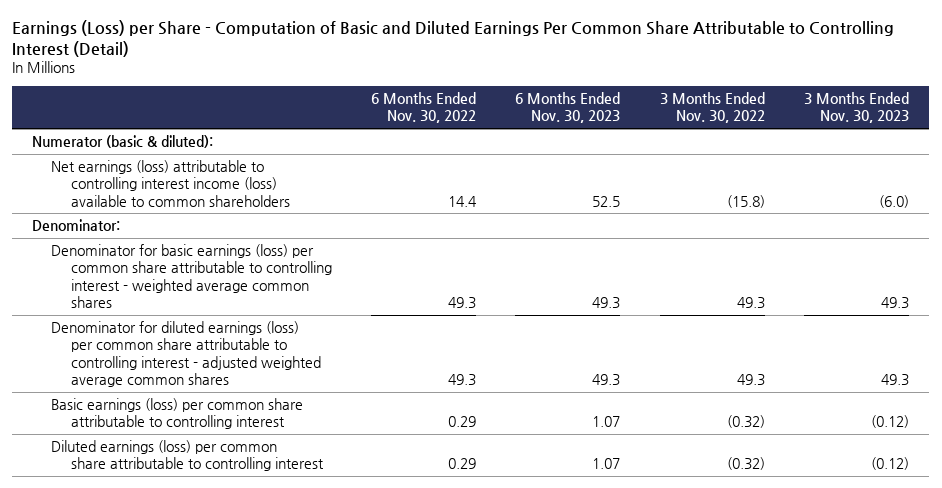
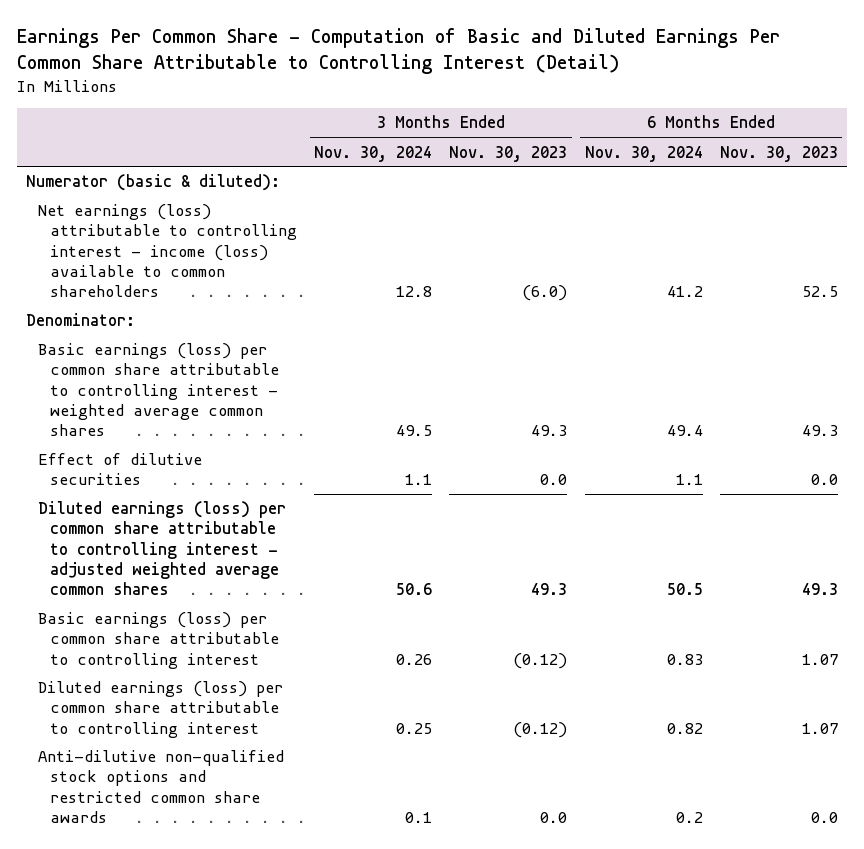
[12,20,895,58] Earnings (Loss) per Share - Computation of Basic and Diluted Earnings Per Common Share Attributable to Controlling Interest (Detail) -> [17,28,781,75] Earnings Per Common Share - Computation of Basic and Diluted Earnings Per Common Share Attributable to Controlling Interest (Detail)
[371,92,477,124] 6 Months Ended Nov. 30, 2022 -> none
[659,92,765,124] 3 Months Ended Nov. 30, 2022 -> none
none -> [314,145,433,162] Nov. 30, 2024
none -> [584,145,703,162] Nov. 30, 2024
[51,160,290,207] Net earnings (loss) attributable to controlling interest income (loss) available to common shareholders -> [37,204,297,297] Net earnings (loss) attributable to controlling interest - income (loss) available to common shareholders
[51,244,332,308] Denominator for basic earnings (loss) per common share attributable to controlling interest - weighted average common shares -> [37,343,279,436] Basic earnings (loss) per common share attributable to controlling interest - weighted average common shares
none -> [37,453,202,486] Effect of dilutive securities
[51,321,321,387] Denominator for diluted earnings (loss) per common share attributable to controlling interest - adjusted weighted average common shares -> [37,501,286,595] Diluted earnings (loss) per common share attributable to controlling interest - adjusted weighted average common shares
none -> [37,750,284,823] Anti-dilutive non-qualified stock options and restricted common share awards

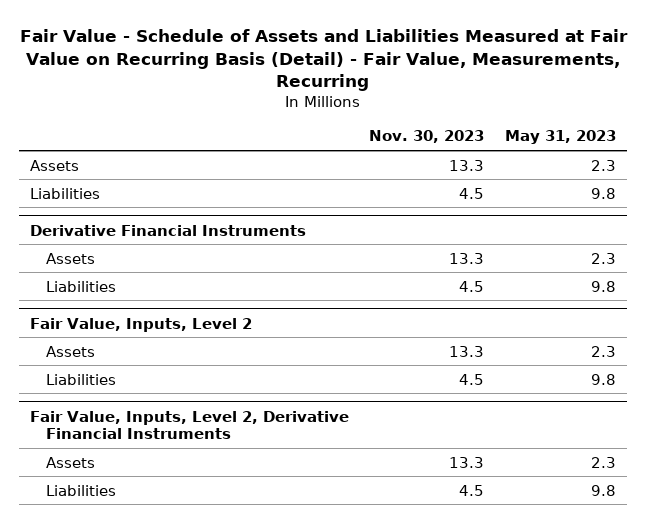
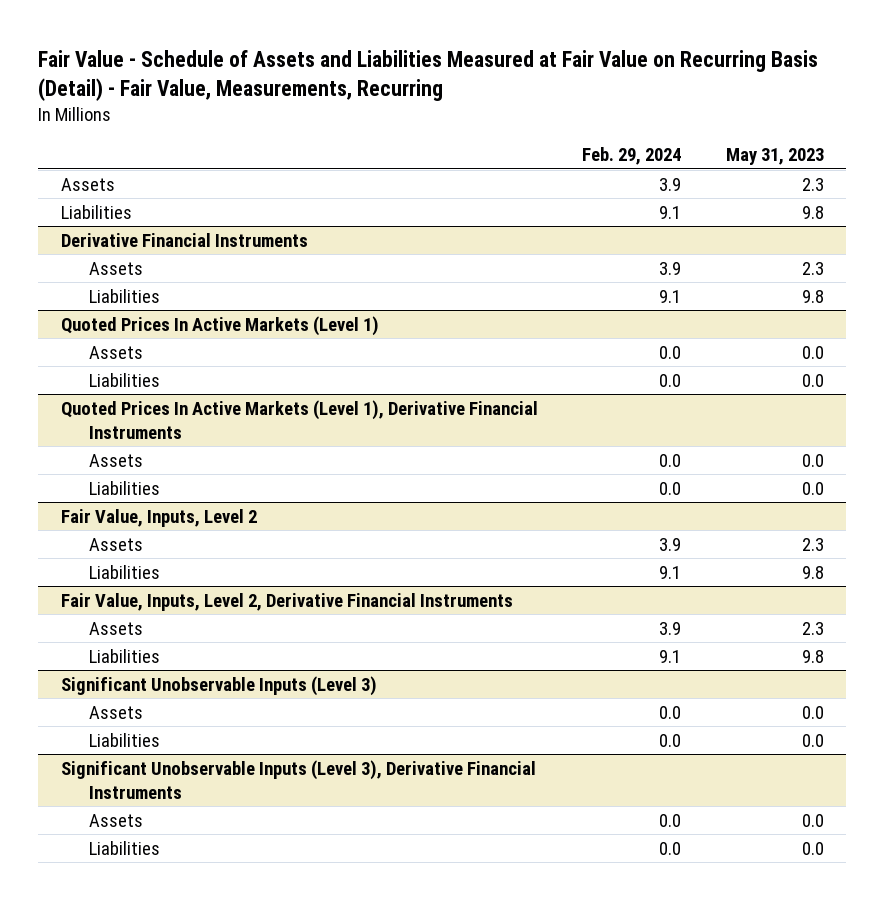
[369,130,485,144] Nov. 30, 2023 -> none
none -> [582,146,682,165] Feb. 29, 2024
none -> [60,315,379,336] Quoted Prices In Active Markets (Level 1)
none -> [89,345,144,359] Assets
none -> [89,372,161,387] Liabilities
none -> [60,399,538,439] Quoted Prices In Active Markets (Level 1), Derivative Financial Instruments
none -> [89,453,144,467] Assets
none -> [89,480,161,495] Liabilities
none -> [60,675,377,696] Significant Unobservable Inputs (Level 3)
none -> [89,705,144,719] Assets
none -> [89,732,161,747] Liabilities
none -> [60,759,536,799] Significant Unobservable Inputs (Level 3), Derivative Financial Instruments
none -> [89,813,144,827] Assets
none -> [89,840,161,855] Liabilities

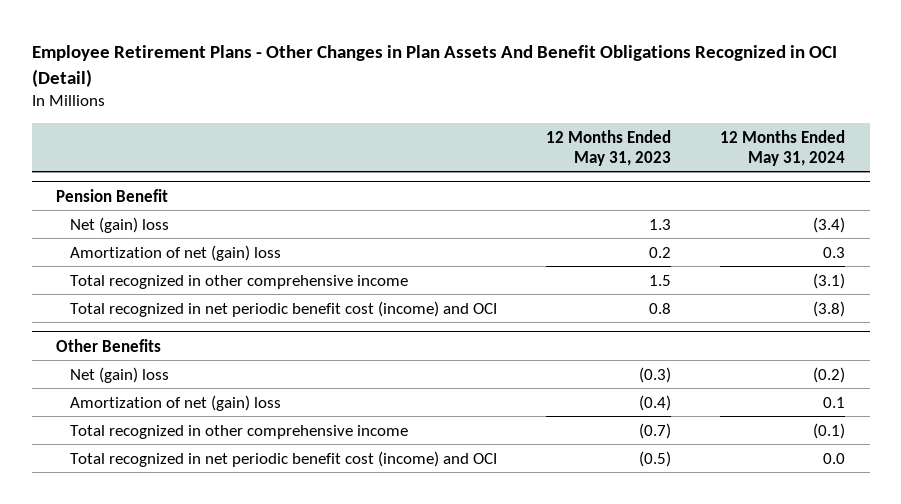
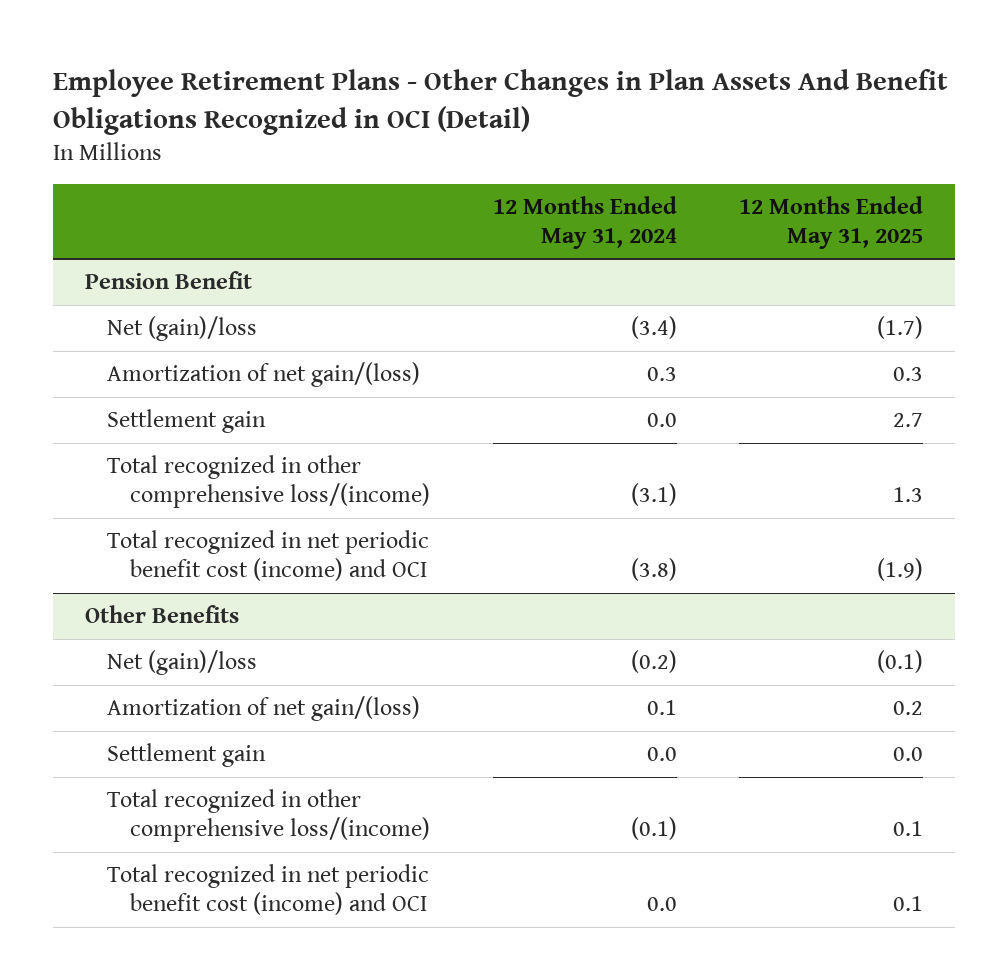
[546,129,672,166] 12 Months Ended May 31, 2023 -> none
none -> [739,196,924,249] 12 Months Ended May 31, 2025
[70,216,170,233] Net (gain) loss -> [107,316,258,342] Net (gain)/loss
[70,244,282,261] Amortization of net (gain) loss -> [107,362,421,388] Amortization of net gain/(loss)
none -> [107,409,267,434] Settlement gain
[70,274,409,289] Total recognized in other comprehensive income -> [107,455,430,508] Total recognized in other comprehensive loss/(income)
[70,366,170,383] Net (gain) loss -> [107,650,258,676] Net (gain)/loss
[70,394,282,411] Amortization of net (gain) loss -> [107,696,421,722] Amortization of net gain/(loss)
none -> [107,743,267,768] Settlement gain
[70,424,409,439] Total recognized in other comprehensive income -> [107,789,430,842] Total recognized in other comprehensive loss/(income)

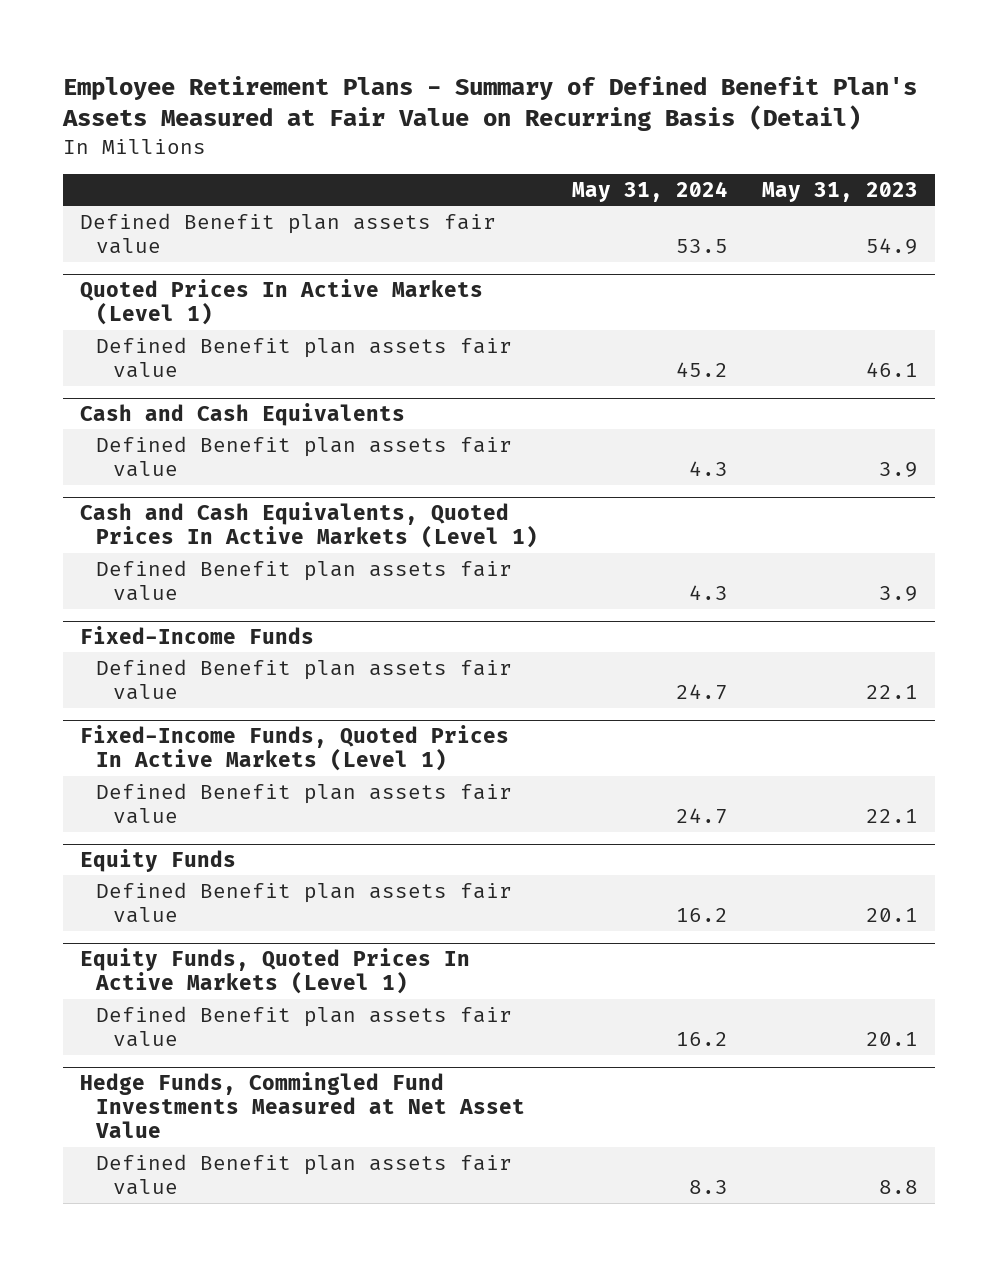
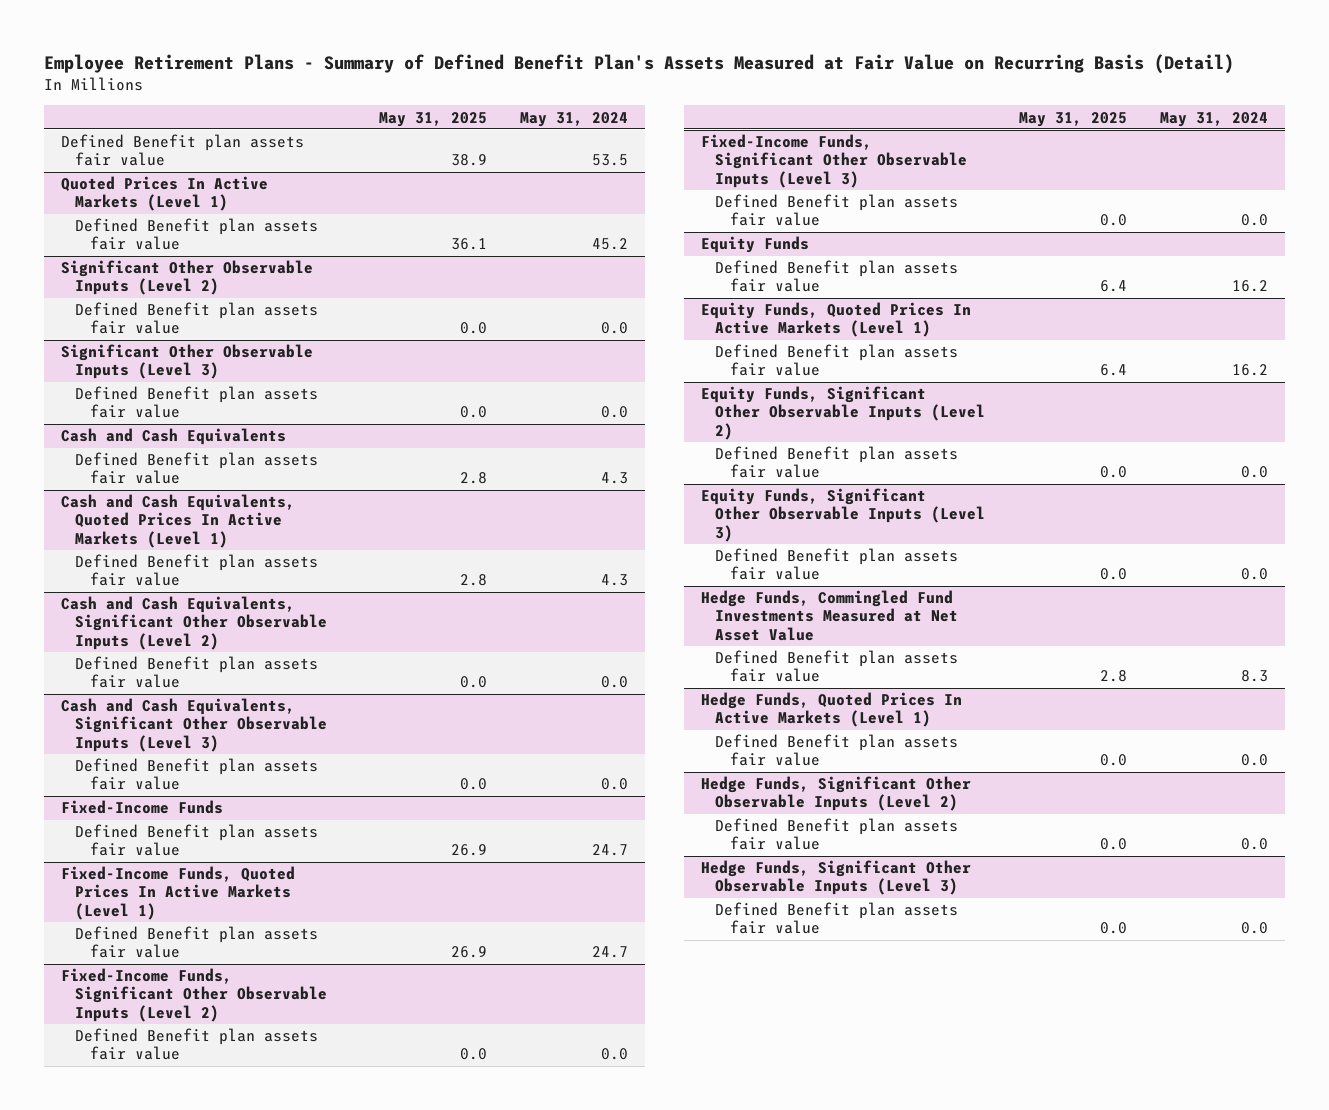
[761,181,918,202] May 31, 2023 -> none
none -> [378,111,487,127] May 31, 2025
none -> [61,260,314,296] Significant Other Observable Inputs (Level 2)
none -> [75,302,319,335] Defined Benefit plan assets fair value
none -> [61,344,314,380] Significant Other Observable Inputs (Level 3)
none -> [75,386,319,419] Defined Benefit plan assets fair value
none -> [61,596,328,650] Cash and Cash Equivalents, Significant Other Observable Inputs (Level 2)
none -> [75,656,319,689] Defined Benefit plan assets fair value
none -> [61,698,328,752] Cash and Cash Equivalents, Significant Other Observable Inputs (Level 3)
none -> [75,758,319,791] Defined Benefit plan assets fair value
none -> [61,968,328,1022] Fixed-Income Funds, Significant Other Observable Inputs (Level 2)
none -> [75,1028,319,1061] Defined Benefit plan assets fair value
none -> [700,134,968,188] Fixed-Income Funds, Significant Other Observable Inputs (Level 3)
none -> [715,194,959,227] Defined Benefit plan assets fair value
none -> [700,386,986,440] Equity Funds, Significant Other Observable Inputs (Level 2)
none -> [715,446,959,479] Defined Benefit plan assets fair value
none -> [700,488,986,542] Equity Funds, Significant Other Observable Inputs (Level 3)
none -> [715,548,959,581] Defined Benefit plan assets fair value
none -> [700,692,962,728] Hedge Funds, Quoted Prices In Active Markets (Level 1)
none -> [715,734,959,767] Defined Benefit plan assets fair value
none -> [700,776,971,812] Hedge Funds, Significant Other Observable Inputs (Level 2)
none -> [715,818,959,851] Defined Benefit plan assets fair value
none -> [700,860,971,896] Hedge Funds, Significant Other Observable Inputs (Level 3)
none -> [715,902,959,935] Defined Benefit plan assets fair value

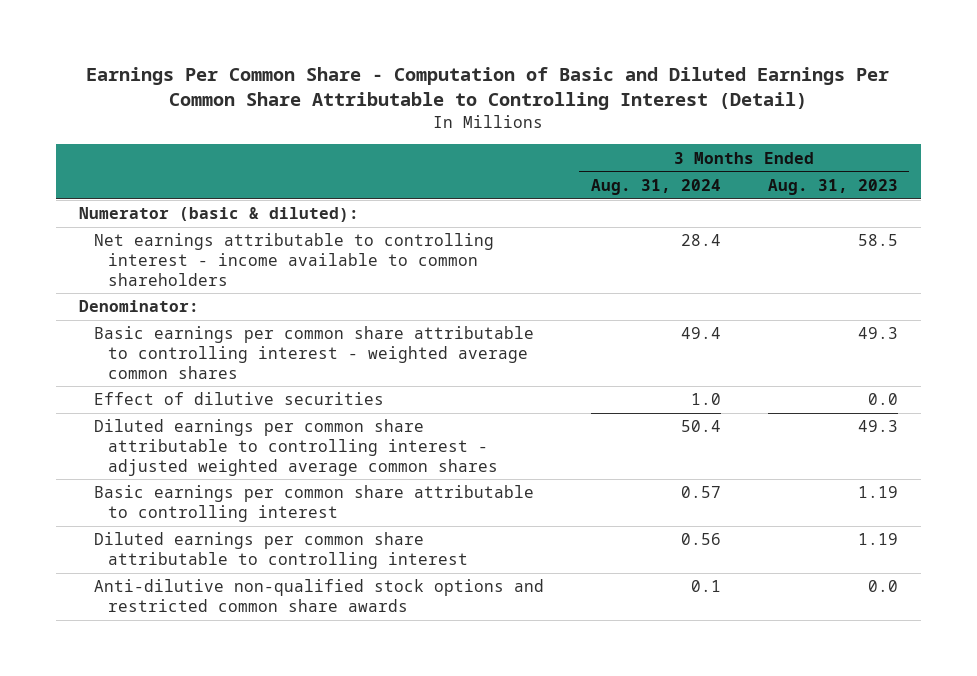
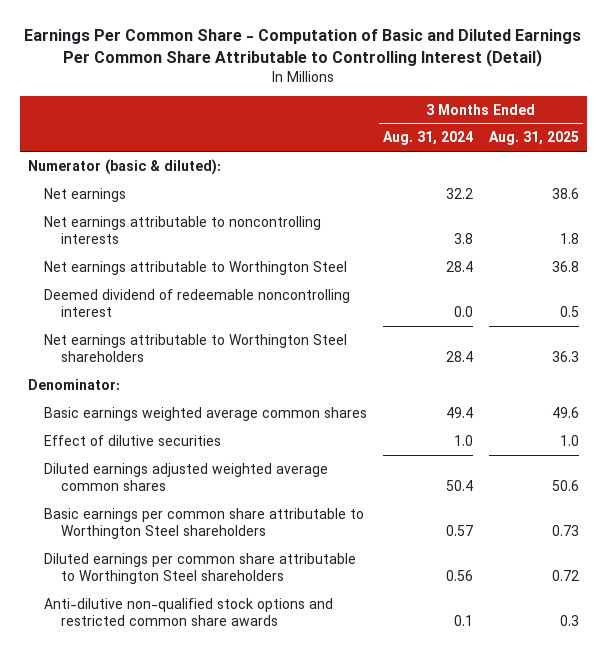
[767,178,898,195] Aug. 31, 2023 -> none
none -> [489,131,580,146] Aug. 31, 2025
none -> [44,187,127,202] Net earnings
none -> [44,215,322,245] Net earnings attributable to noncontrolling interests
[93,233,494,286] Net earnings attributable to controlling interest - income available to common shareholders -> [44,260,348,275] Net earnings attributable to Worthington Steel
none -> [44,288,351,318] Deemed dividend of redeemable noncontrolling interest
none -> [44,333,348,363] Net earnings attributable to Worthington Steel shareholders
[93,326,534,379] Basic earnings per common share attributable to controlling interest - weighted average common shares -> [44,406,368,421] Basic earnings weighted average common shares
[93,419,498,476] Diluted earnings per common share attributable to controlling interest - adjusted weighted average common shares -> [44,462,329,492] Diluted earnings adjusted weighted average common shares
[93,485,534,523] Basic earnings per common share attributable to controlling interest -> [44,507,365,540] Basic earnings per common share attributable to Worthington Steel shareholders
[93,532,468,570] Diluted earnings per common share attributable to controlling interest -> [44,552,357,585] Diluted earnings per common share attributable to Worthington Steel shareholders

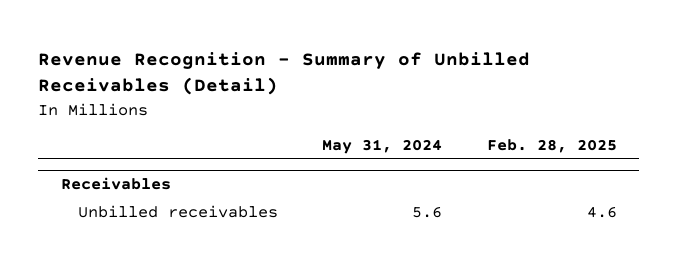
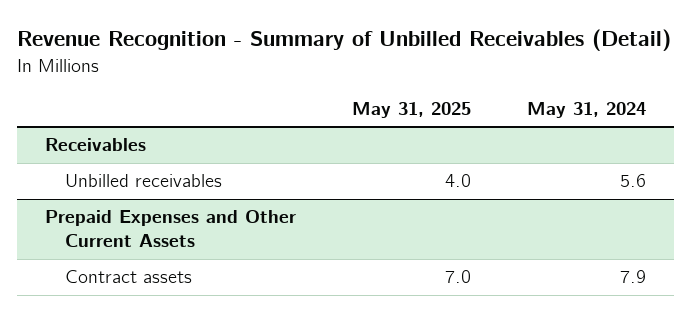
[486,139,617,154] Feb. 28, 2025 -> none
none -> [352,101,472,118] May 31, 2025
none -> [45,210,297,248] Prepaid Expenses and Other Current Assets
none -> [65,270,193,284] Contract assets

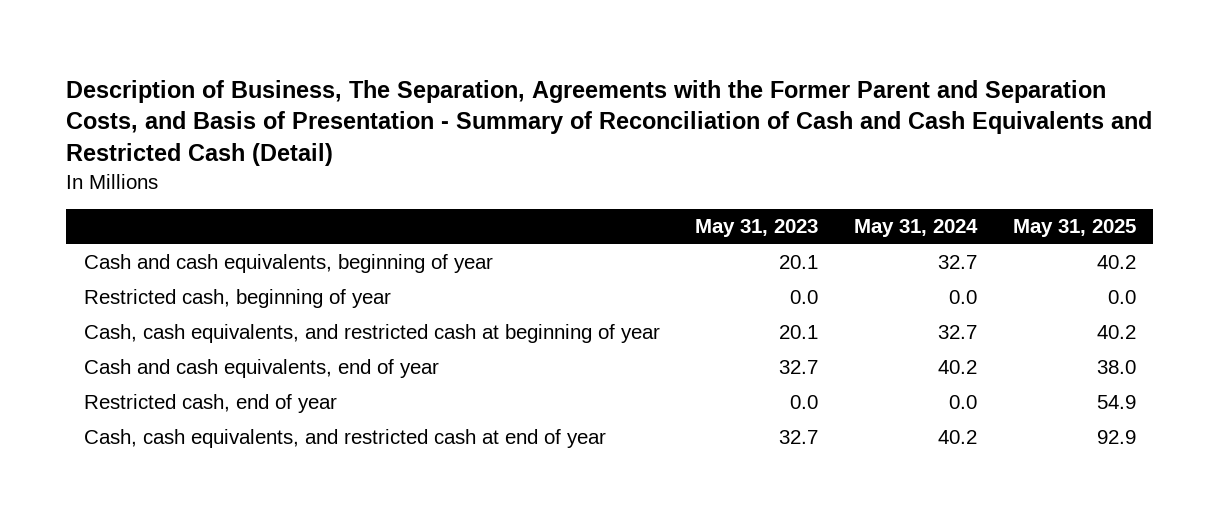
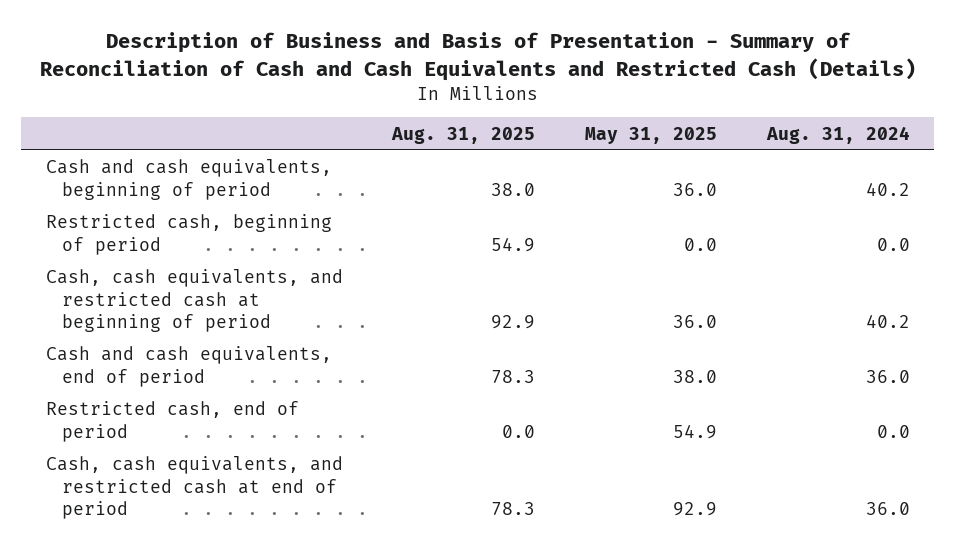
[66,79,1153,167] Description of Business, The Separation, Agreements with the Former Parent and Separation Costs, and Basis of Presentation - Summary of Reconciliation of Cash and Cash Equivalents and Restricted Cash (Detail) -> [39,32,916,81] Description of Business and Basis of Presentation - Summary of Reconciliation of Cash and Cash Equivalents and Restricted Cash (Details)
[695,219,819,238] May 31, 2023 -> none
[853,219,978,238] May 31, 2024 -> none
none -> [391,126,536,144] Aug. 31, 2025
none -> [765,125,910,144] Aug. 31, 2024
[83,254,493,274] Cash and cash equivalents, beginning of year -> [45,159,332,200] Cash and cash equivalents, beginning of period
[1096,255,1136,270] 40.2 -> [672,182,717,196] 36.0
[83,289,391,309] Restricted cash, beginning of year -> [45,214,332,255] Restricted cash, beginning of period
[83,324,660,344] Cash, cash equivalents, and restricted cash at beginning of year -> [45,269,343,333] Cash, cash equivalents, and restricted cash at beginning of period
[1096,325,1136,340] 40.2 -> [672,315,717,329] 36.0
[83,359,439,379] Cash and cash equivalents, end of year -> [45,346,332,387] Cash and cash equivalents, end of period
[83,394,337,414] Restricted cash, end of year -> [45,401,299,442] Restricted cash, end of period
[83,429,606,449] Cash, cash equivalents, and restricted cash at end of year -> [45,456,343,520] Cash, cash equivalents, and restricted cash at end of period

